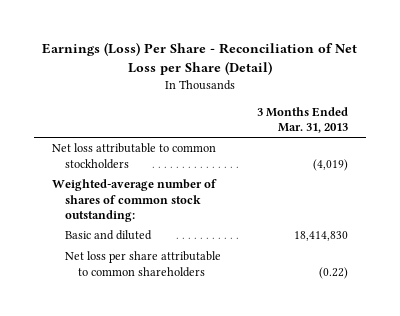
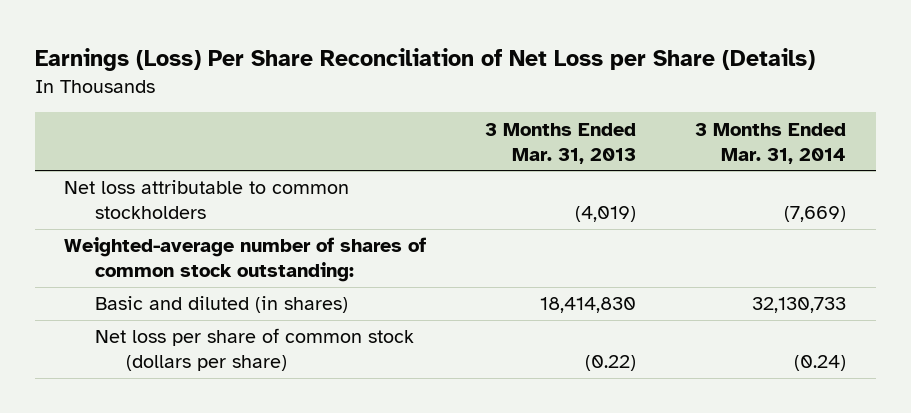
[42,42,358,76] Earnings (Loss) Per Share - Reconciliation of Net Loss per Share (Detail) -> [34,47,815,71] Earnings (Loss) Per Share Reconciliation of Net Loss per Share (Details)
none -> [695,122,847,164] 3 Months Ended Mar. 31, 2014
[65,230,153,241] Basic and diluted -> [94,296,348,314] Basic and diluted (in shares)
[65,251,222,277] Net loss per share attributable to common shareholders -> [94,328,414,372] Net loss per share of common stock (dollars per share)

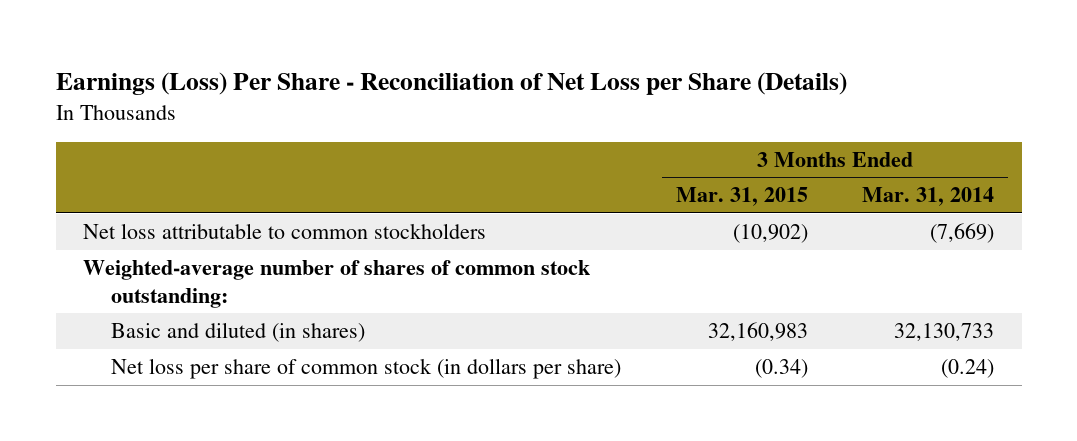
[34,47,815,71] Earnings (Loss) Per Share Reconciliation of Net Loss per Share (Details) -> [55,71,847,95] Earnings (Loss) Per Share - Reconciliation of Net Loss per Share (Details)
[485,122,637,164] 3 Months Ended Mar. 31, 2013 -> none
none -> [675,187,808,207] Mar. 31, 2015
[94,328,414,372] Net loss per share of common stock (dollars per share) -> [110,358,621,380] Net loss per share of common stock (in dollars per share)

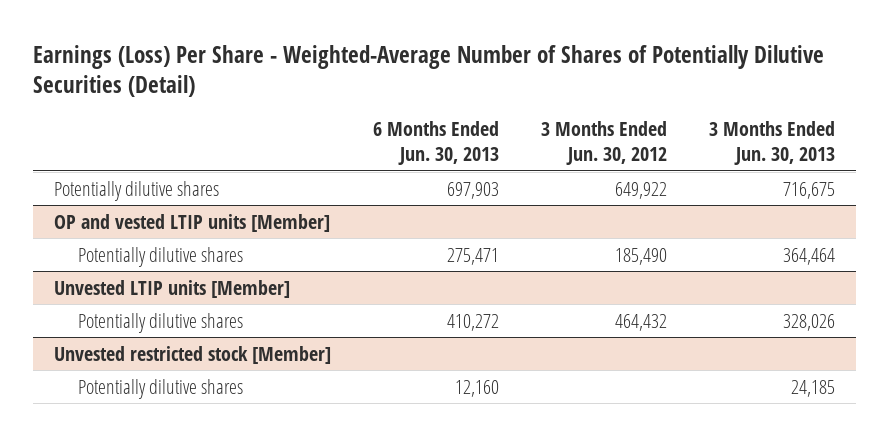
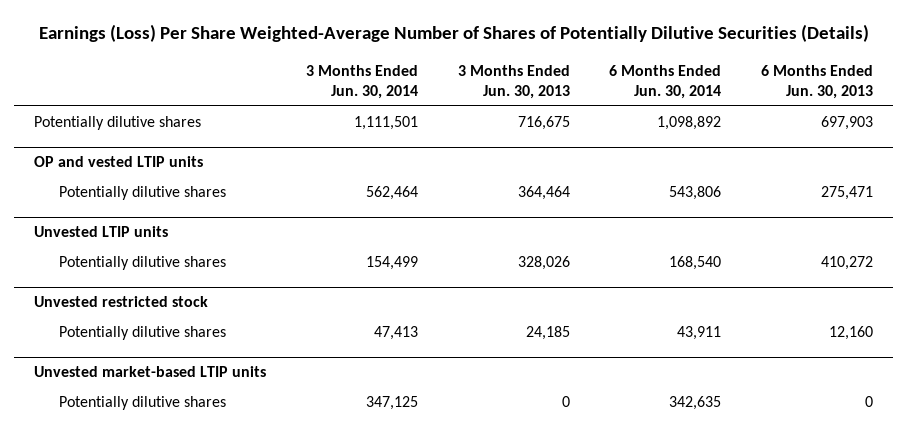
[32,45,824,98] Earnings (Loss) Per Share - Weighted-Average Number of Shares of Potentially Dilutive Securities (Detail) -> [38,24,869,43] Earnings (Loss) Per Share Weighted-Average Number of Shares of Potentially Dilutive Securities (Details)
[541,121,668,166] 3 Months Ended Jun. 30, 2012 -> none
none -> [305,64,418,100] 3 Months Ended Jun. 30, 2014
none -> [609,64,722,100] 6 Months Ended Jun. 30, 2014
[54,213,331,232] OP and vested LTIP units [Member] -> [34,156,204,168] OP and vested LTIP units
[54,279,291,298] Unvested LTIP units [Member] -> [34,226,169,238] Unvested LTIP units
[54,345,332,364] Unvested restricted stock [Member] -> [34,296,209,308] Unvested restricted stock
none -> [34,366,267,378] Unvested market-based LTIP units
none -> [59,396,227,411] Potentially dilutive shares

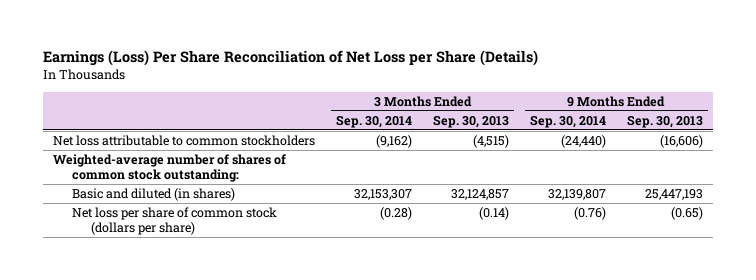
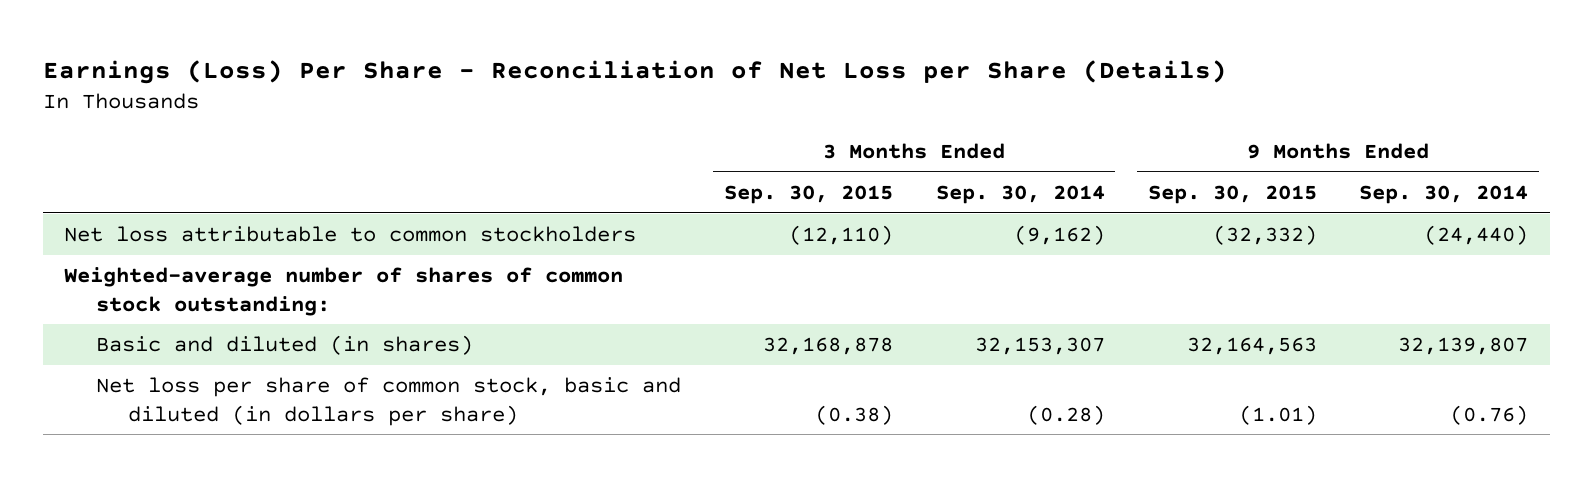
[42,50,538,67] Earnings (Loss) Per Share Reconciliation of Net Loss per Share (Details) -> [42,59,1227,84] Earnings (Loss) Per Share - Reconciliation of Net Loss per Share (Details)
[432,114,509,128] Sep. 30, 2013 -> none
[626,114,703,128] Sep. 30, 2013 -> none
none -> [723,184,893,204] Sep. 30, 2015
none -> [1147,184,1317,204] Sep. 30, 2015
[72,206,278,236] Net loss per share of common stock (dollars per share) -> [95,377,681,426] Net loss per share of common stock, basic and diluted (in dollars per share)

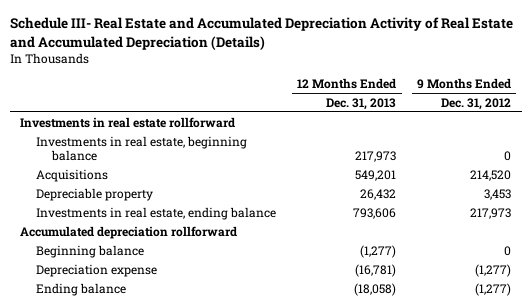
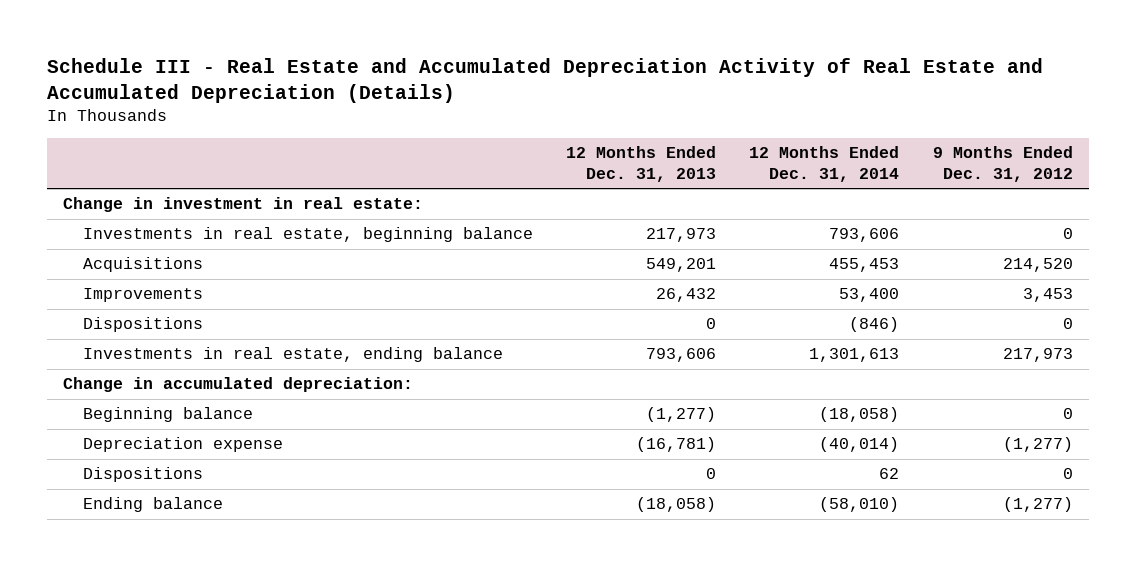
[9,17,513,50] Schedule III- Real Estate and Accumulated Depreciation Activity of Real Estate and Accumulated Depreciation (Details) -> [46,57,1043,103] Schedule III - Real Estate and Accumulated Depreciation Activity of Real Estate and Accumulated Depreciation (Details)
none -> [749,146,900,183] 12 Months Ended Dec. 31, 2014
[20,116,236,128] Investments in real estate rollforward -> [63,197,424,213] Change in investment in real estate:
[36,187,154,201] Depreciable property -> [82,288,203,303] Improvements
none -> [82,317,203,333] Dispositions
[20,225,238,239] Accumulated depreciation rollforward -> [63,377,414,393] Change in accumulated depreciation:
none -> [82,467,203,483] Dispositions

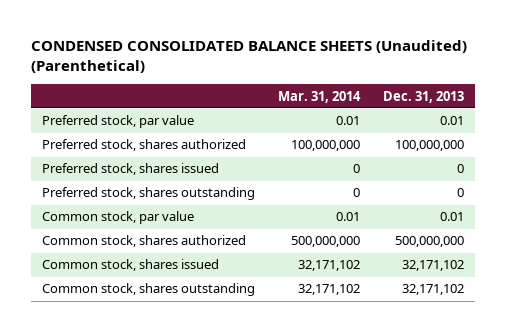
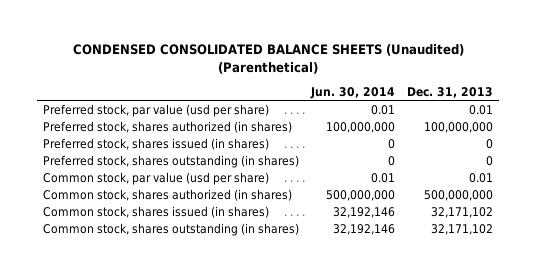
[277,90,361,103] Mar. 31, 2014 -> none
none -> [310,86,396,99] Jun. 30, 2014
[41,115,194,129] Preferred stock, par value -> [42,103,269,117] Preferred stock, par value (usd per share)
[41,139,246,152] Preferred stock, shares authorized -> [42,120,292,133] Preferred stock, shares authorized (in shares)
[41,163,219,176] Preferred stock, shares issued -> [42,137,269,150] Preferred stock, shares issued (in shares)
[41,187,255,201] Preferred stock, shares outstanding -> [42,154,299,168] Preferred stock, shares outstanding (in shares)
[41,211,194,225] Common stock, par value -> [42,171,269,185] Common stock, par value (usd per share)
[41,235,246,248] Common stock, shares authorized -> [42,188,292,201] Common stock, shares authorized (in shares)
[41,259,219,272] Common stock, shares issued -> [42,205,269,218] Common stock, shares issued (in shares)
[41,283,255,297] Common stock, shares outstanding -> [42,222,299,236] Common stock, shares outstanding (in shares)

